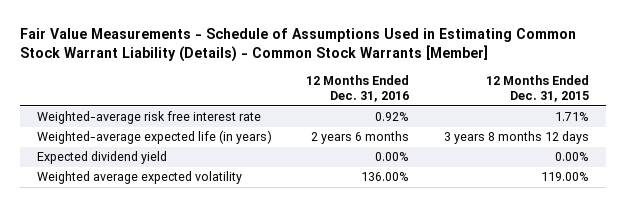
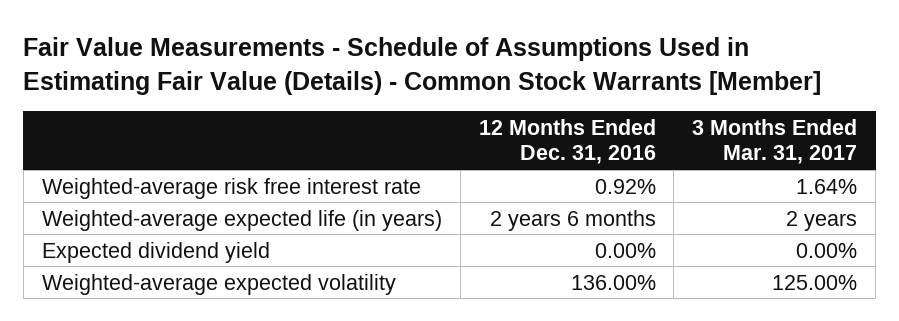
[19,27,576,63] Fair Value Measurements - Schedule of Assumptions Used in Estimating Common Stock Warrant Liability (Details) - Common Stock Warrants [Member] -> [23,37,822,95] Fair Value Measurements - Schedule of Assumptions Used in Estimating Fair Value (Details) - Common Stock Warrants [Member]
[485,74,589,102] 12 Months Ended Dec. 31, 2015 -> none
none -> [692,119,858,165] 3 Months Ended Mar. 31, 2017
[36,171,242,185] Weighted average expected volatility -> [41,273,396,295] Weighted-average expected volatility

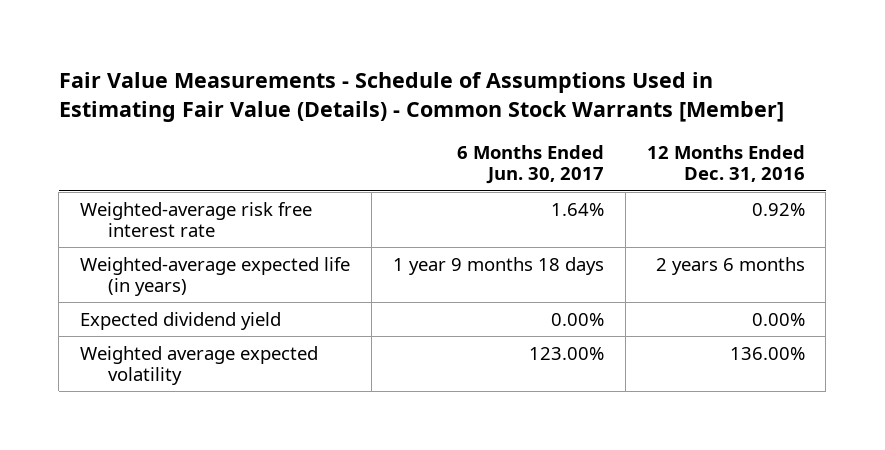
[692,119,858,165] 3 Months Ended Mar. 31, 2017 -> none
none -> [456,144,604,185] 6 Months Ended Jun. 30, 2017
[41,273,396,295] Weighted-average expected volatility -> [80,345,319,386] Weighted average expected volatility

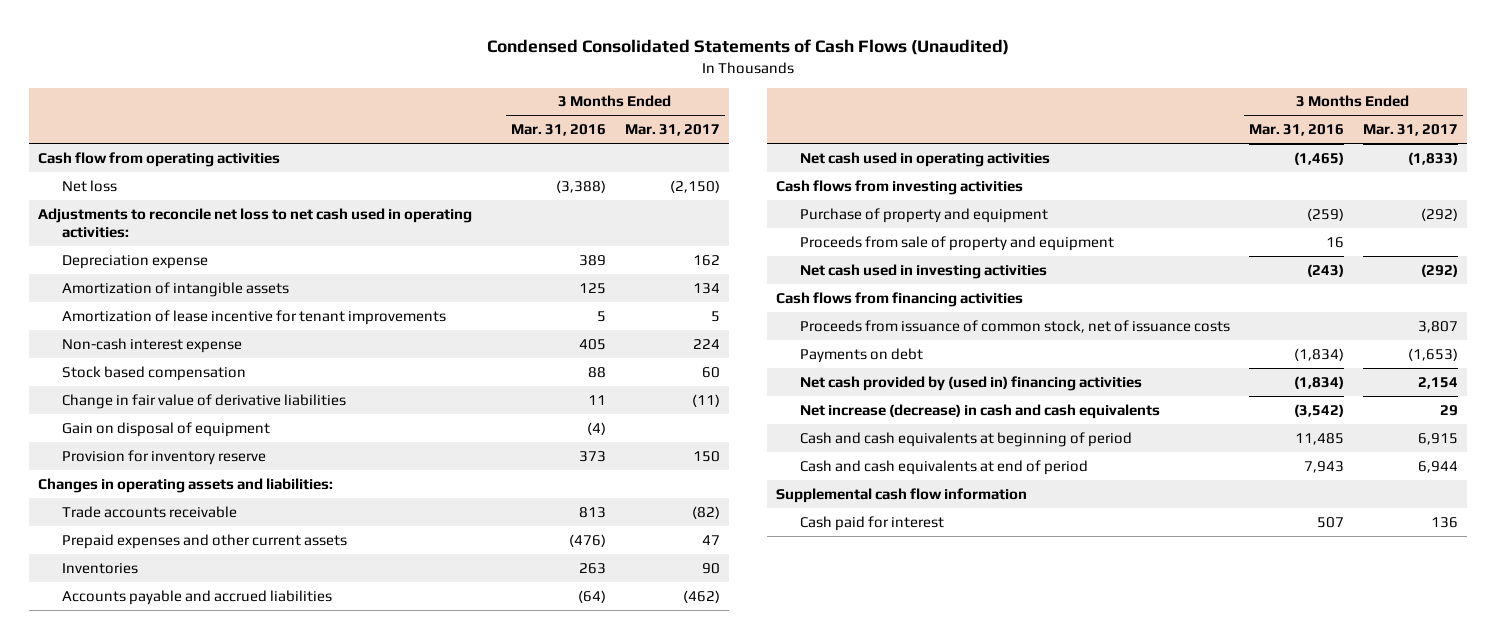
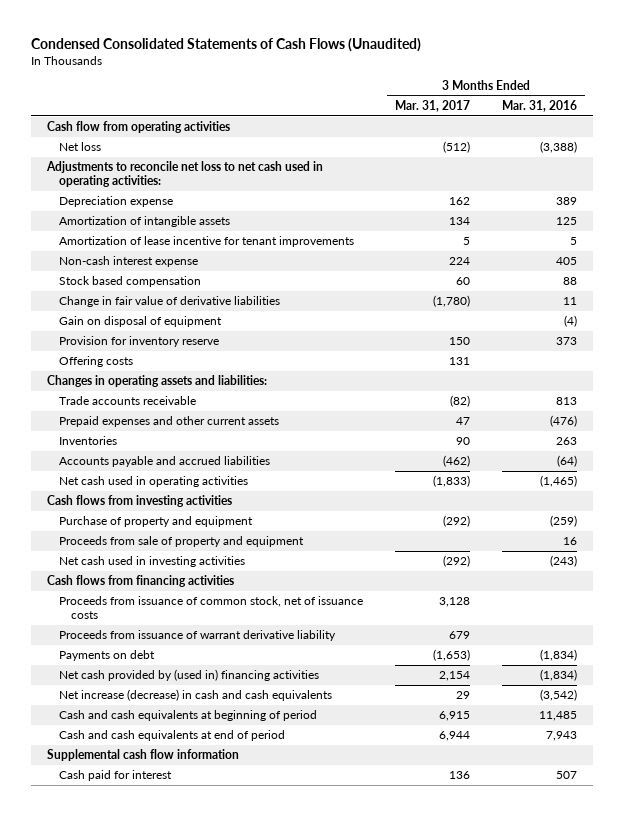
[669,179,720,193] (2,150) -> [442,141,470,154] (512)
[691,393,720,407] (11) -> [432,295,470,308] (1,780)
none -> [58,356,133,368] Offering costs
[1417,320,1458,333] 3,807 -> [438,597,470,608] 3,128
none -> [58,630,336,642] Proceeds from issuance of warrant derivative liability

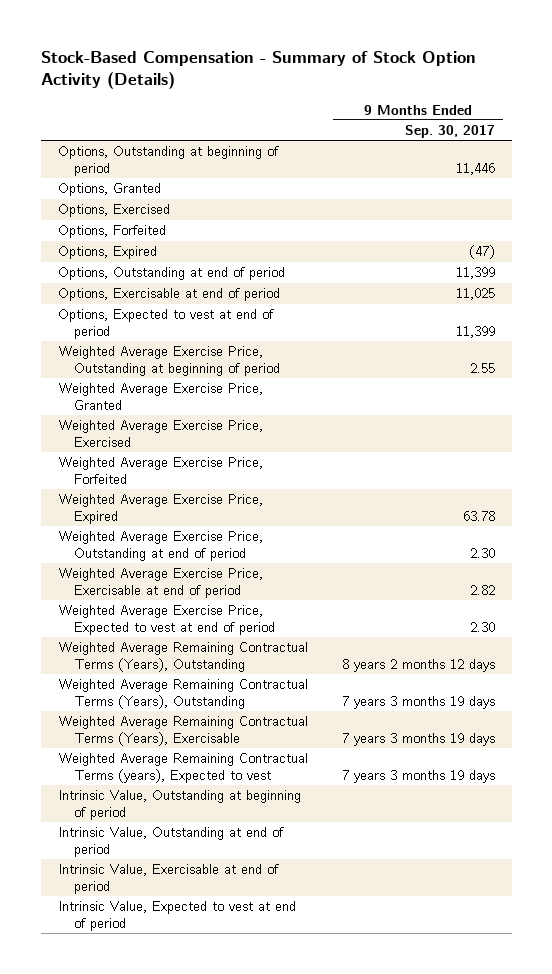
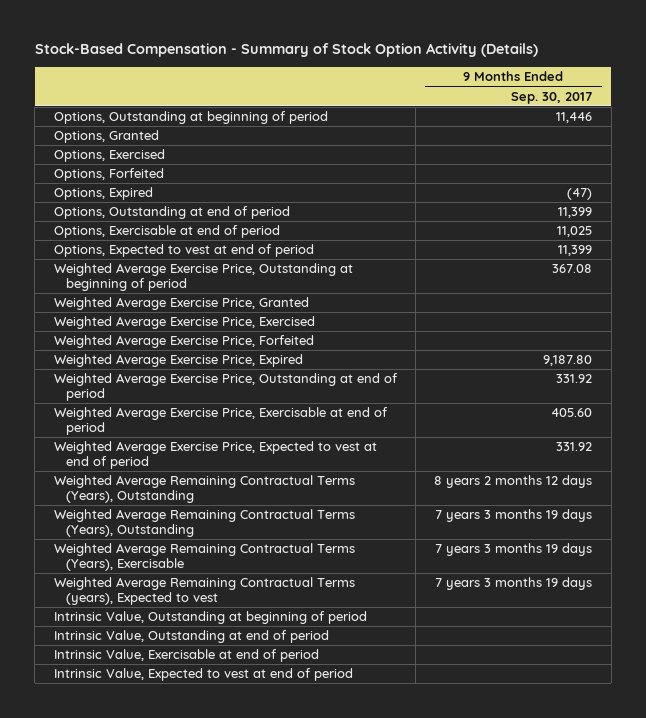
[469,362,495,373] 2.55 -> [552,264,593,274] 367.08
[462,510,495,521] 63.78 -> [543,355,593,367] 9,187.80
[469,547,495,558] 2.30 -> [556,374,593,384] 331.92
[469,584,495,595] 2.82 -> [551,408,593,418] 405.60
[469,621,495,632] 2.30 -> [556,442,593,452] 331.92

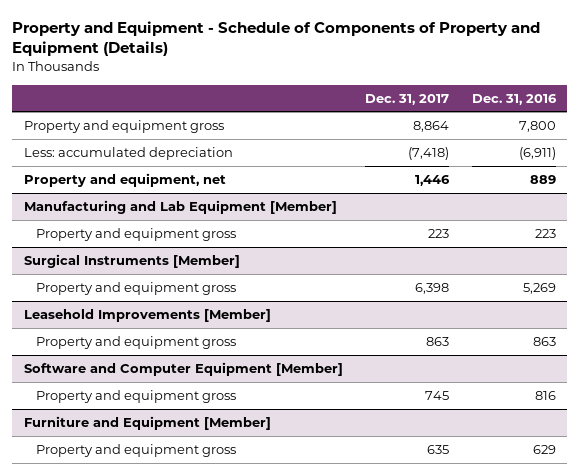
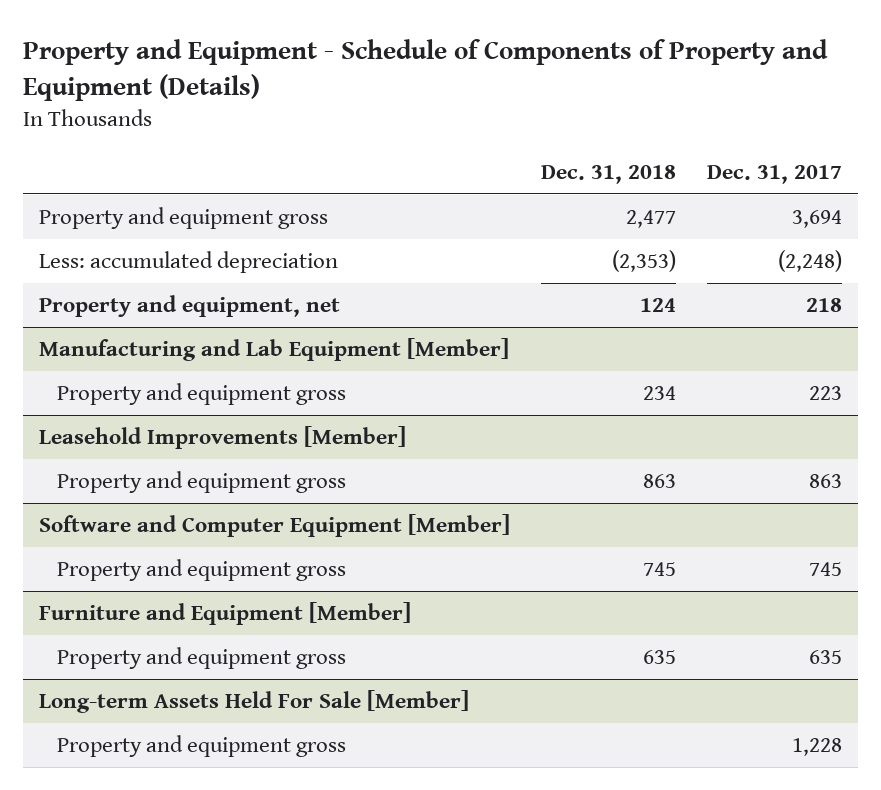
[471,93,557,105] Dec. 31, 2016 -> none
none -> [541,164,677,184] Dec. 31, 2018
[413,121,450,133] 8,864 -> [792,210,843,229] 3,694
[408,147,450,161] (7,418) -> [778,250,843,273] (2,248)
[415,175,451,187] 1,446 -> [806,298,843,313] 218
[23,254,240,269] Surgical Instruments [Member] -> none
[36,282,237,296] Property and equipment gross -> none
none -> [38,690,469,714] Long-term Assets Held For Sale [Member]
none -> [57,735,347,758] Property and equipment gross

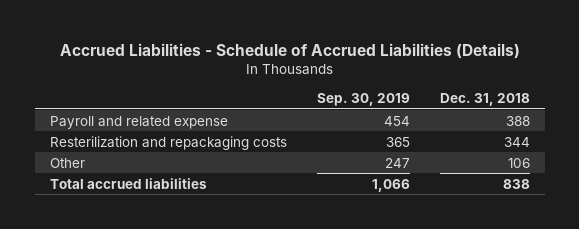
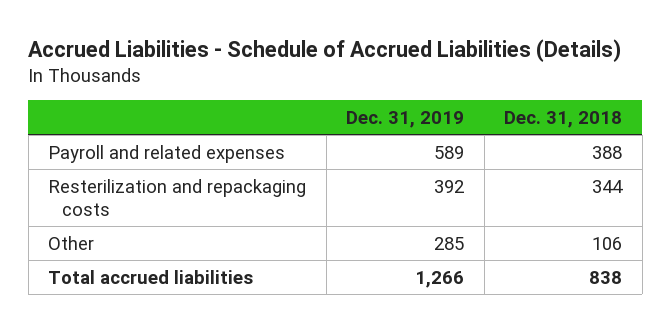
[316,93,410,107] Sep. 30, 2019 -> none
none -> [346,110,465,128] Dec. 31, 2019
[49,115,228,129] Payroll and related expense -> [48,144,286,163] Payroll and related expenses

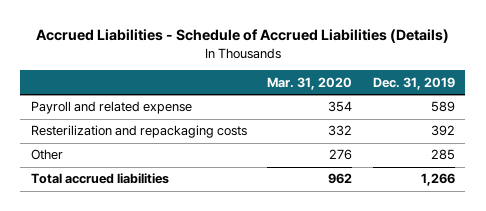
[504,110,623,128] Dec. 31, 2018 -> none
none -> [267,76,353,90] Mar. 31, 2020
[48,144,286,163] Payroll and related expenses -> [30,101,192,115] Payroll and related expense

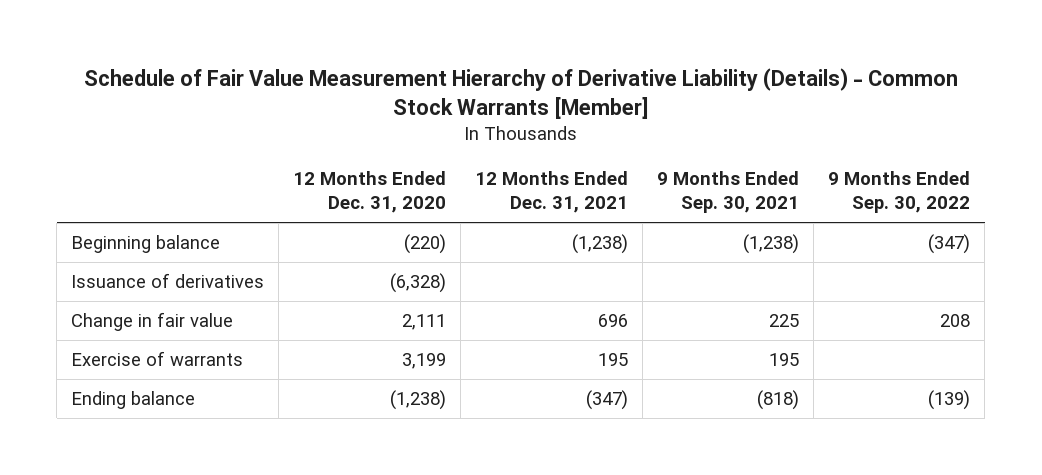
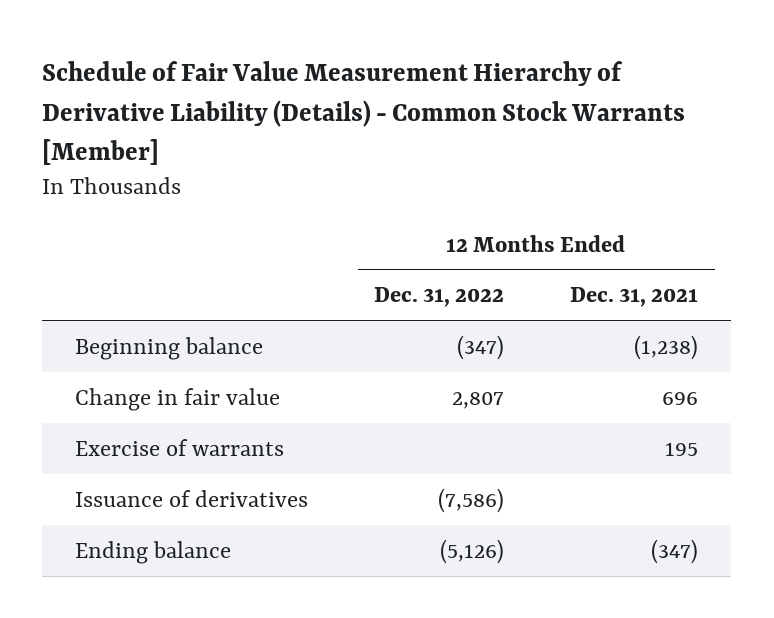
[293,170,447,214] 12 Months Ended Dec. 31, 2020 -> none
[657,170,800,214] 9 Months Ended Sep. 30, 2021 -> none
[828,170,971,214] 9 Months Ended Sep. 30, 2022 -> none
none -> [374,287,505,308] Dec. 31, 2022
[71,273,265,289] Issuance of derivatives -> [75,489,309,507] Issuance of derivatives

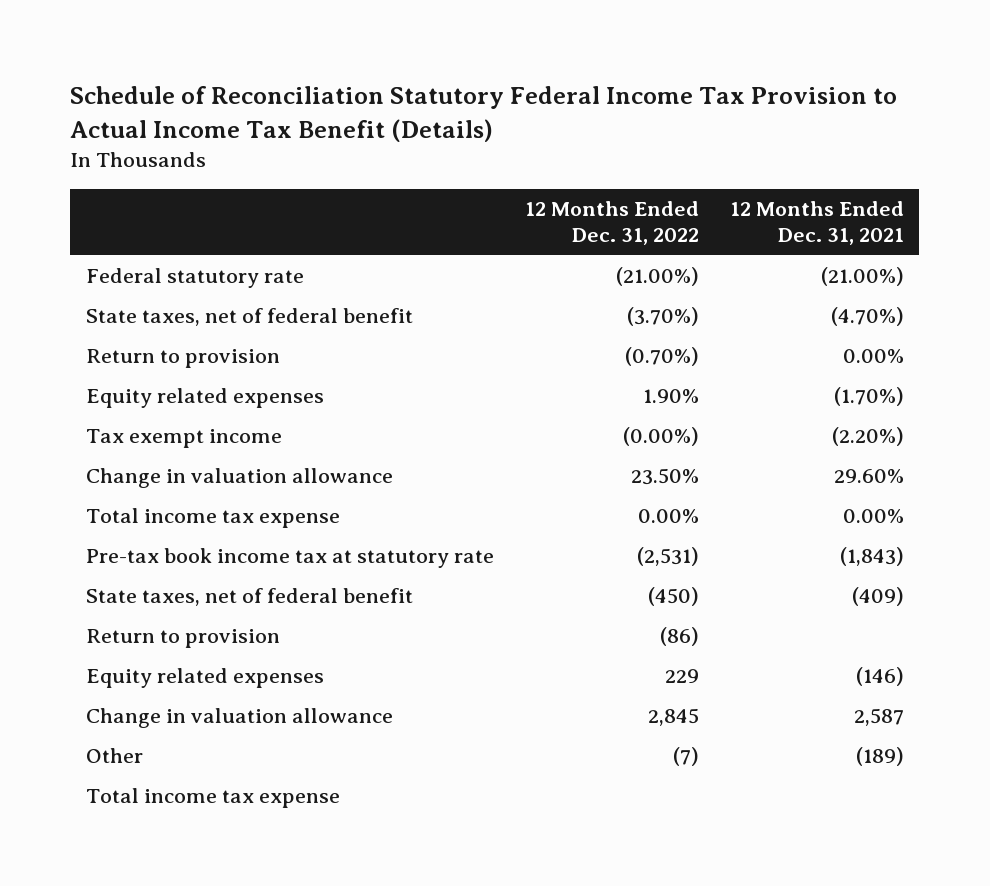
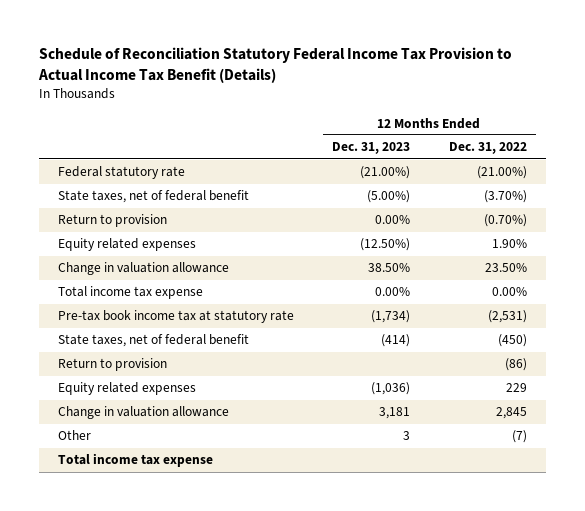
[729,201,904,246] 12 Months Ended Dec. 31, 2021 -> none
none -> [332,142,411,155] Dec. 31, 2023
[85,429,282,449] Tax exempt income -> none

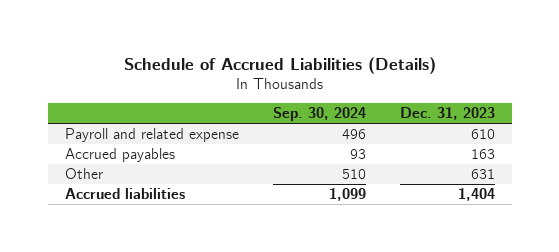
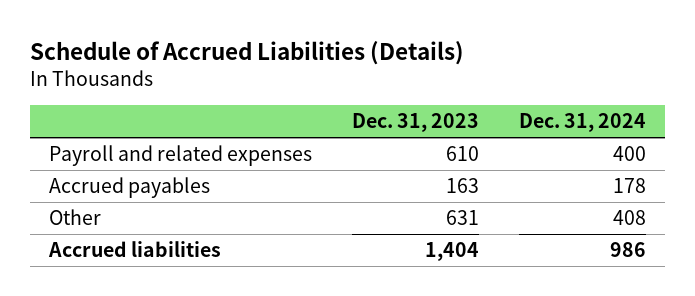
[272,107,366,122] Sep. 30, 2024 -> none
none -> [518,113,646,133] Dec. 31, 2024
[64,127,239,142] Payroll and related expense -> [49,144,313,166] Payroll and related expenses

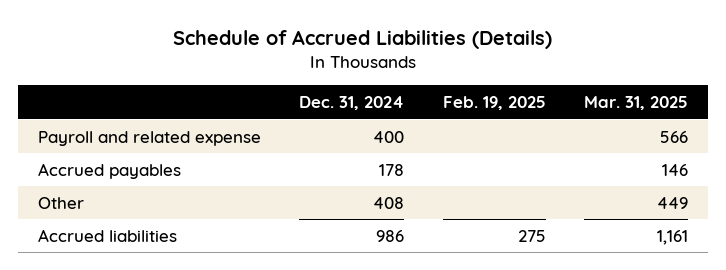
[352,113,480,133] Dec. 31, 2023 -> none
none -> [442,96,546,111] Feb. 19, 2025
none -> [584,96,689,111] Mar. 31, 2025
[49,144,313,166] Payroll and related expenses -> [37,130,261,146] Payroll and related expense

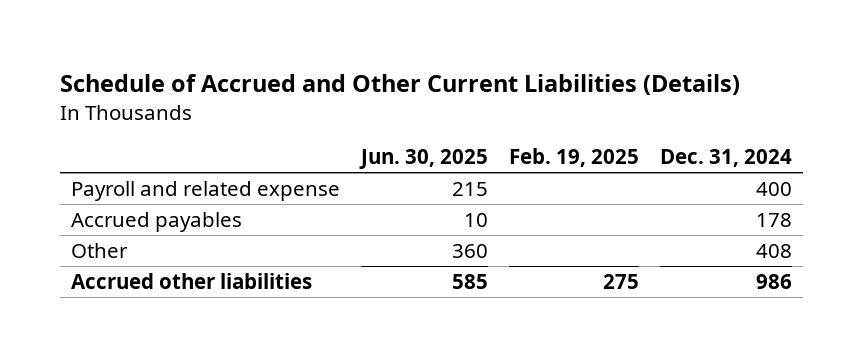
[173,30,553,50] Schedule of Accrued Liabilities (Details) -> [60,74,741,96] Schedule of Accrued and Other Current Liabilities (Details)
[584,96,689,111] Mar. 31, 2025 -> none
none -> [358,148,488,169] Jun. 30, 2025
[37,228,177,242] Accrued liabilities -> [70,273,312,290] Accrued other liabilities

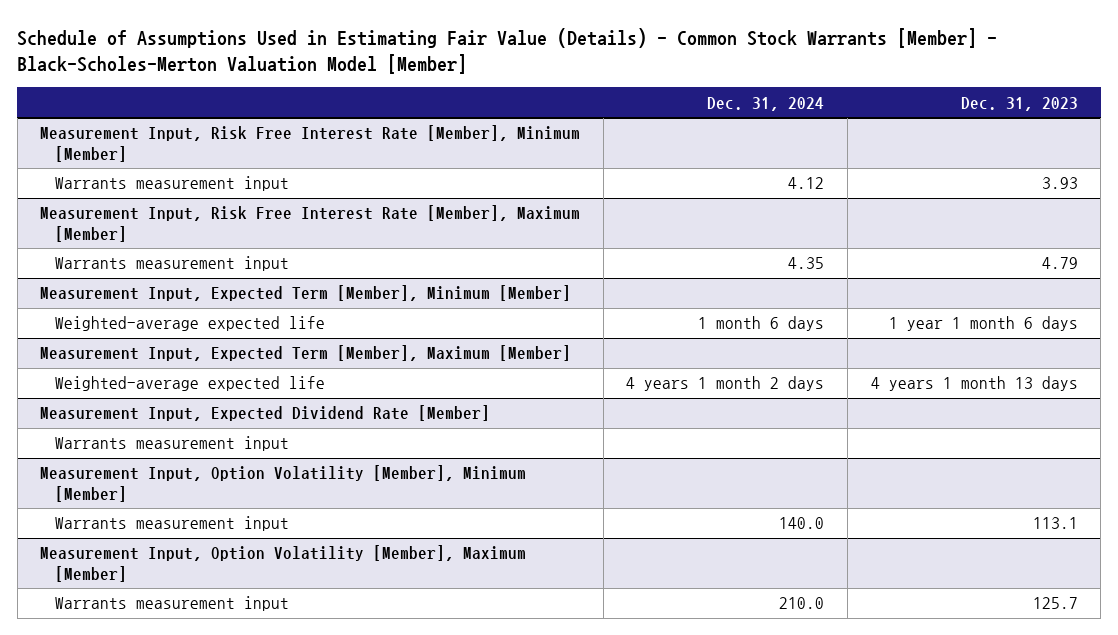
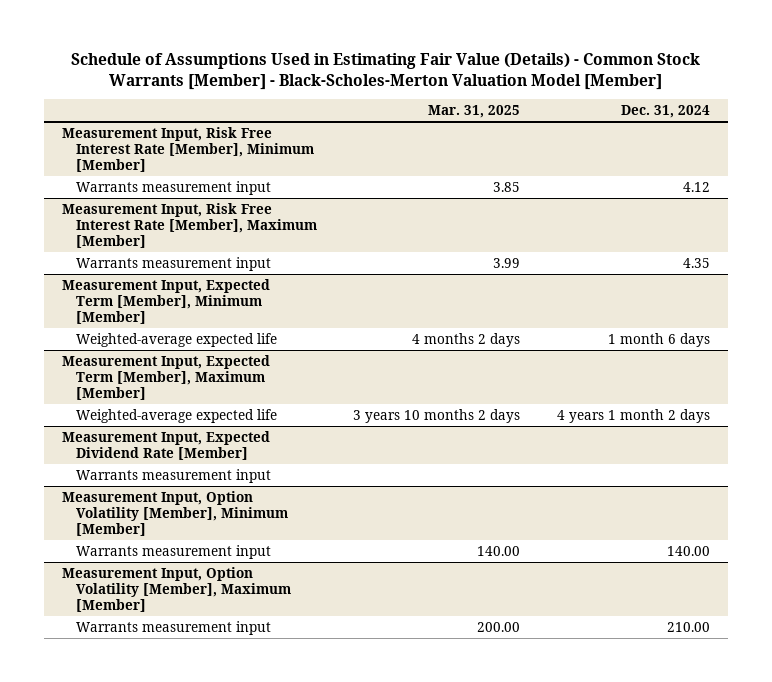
[960,96,1078,111] Dec. 31, 2023 -> none
none -> [428,105,521,119] Mar. 31, 2025
[779,517,825,530] 140.0 -> [666,545,710,556] 140.00
[779,597,825,610] 210.0 -> [666,621,710,632] 210.00

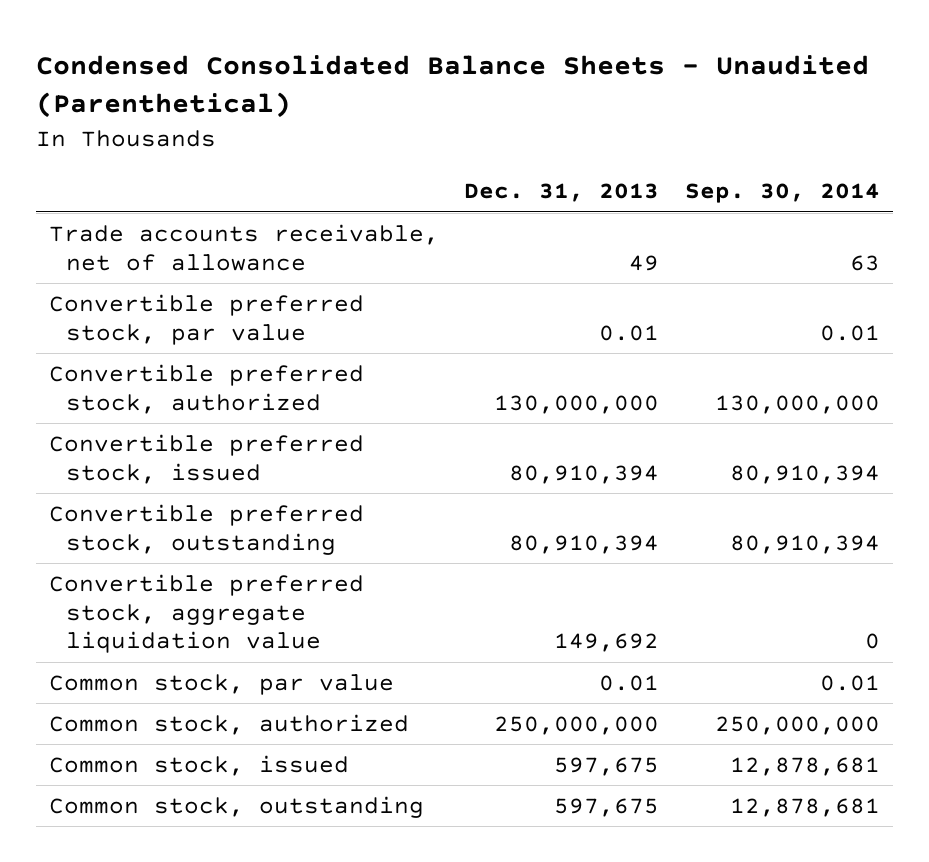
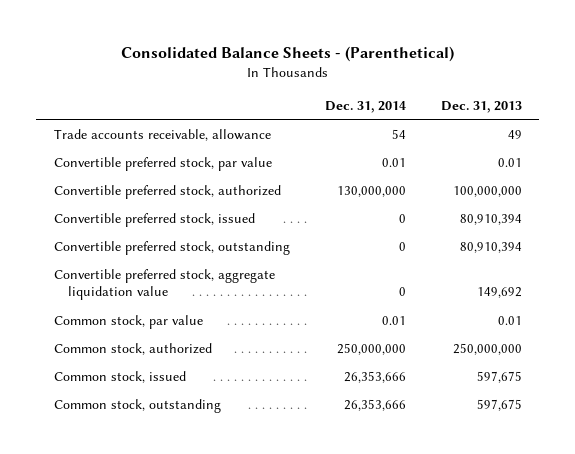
[36,55,870,119] Condensed Consolidated Balance Sheets - Unaudited (Parenthetical) -> [120,46,454,63] Consolidated Balance Sheets - (Parenthetical)
[685,183,881,204] Sep. 30, 2014 -> none
none -> [324,101,406,114] Dec. 31, 2014
[48,224,439,271] Trade accounts receivable, net of allowance -> [53,128,271,141] Trade accounts receivable, allowance
[494,394,660,414] 130,000,000 -> [452,185,522,197] 100,000,000

